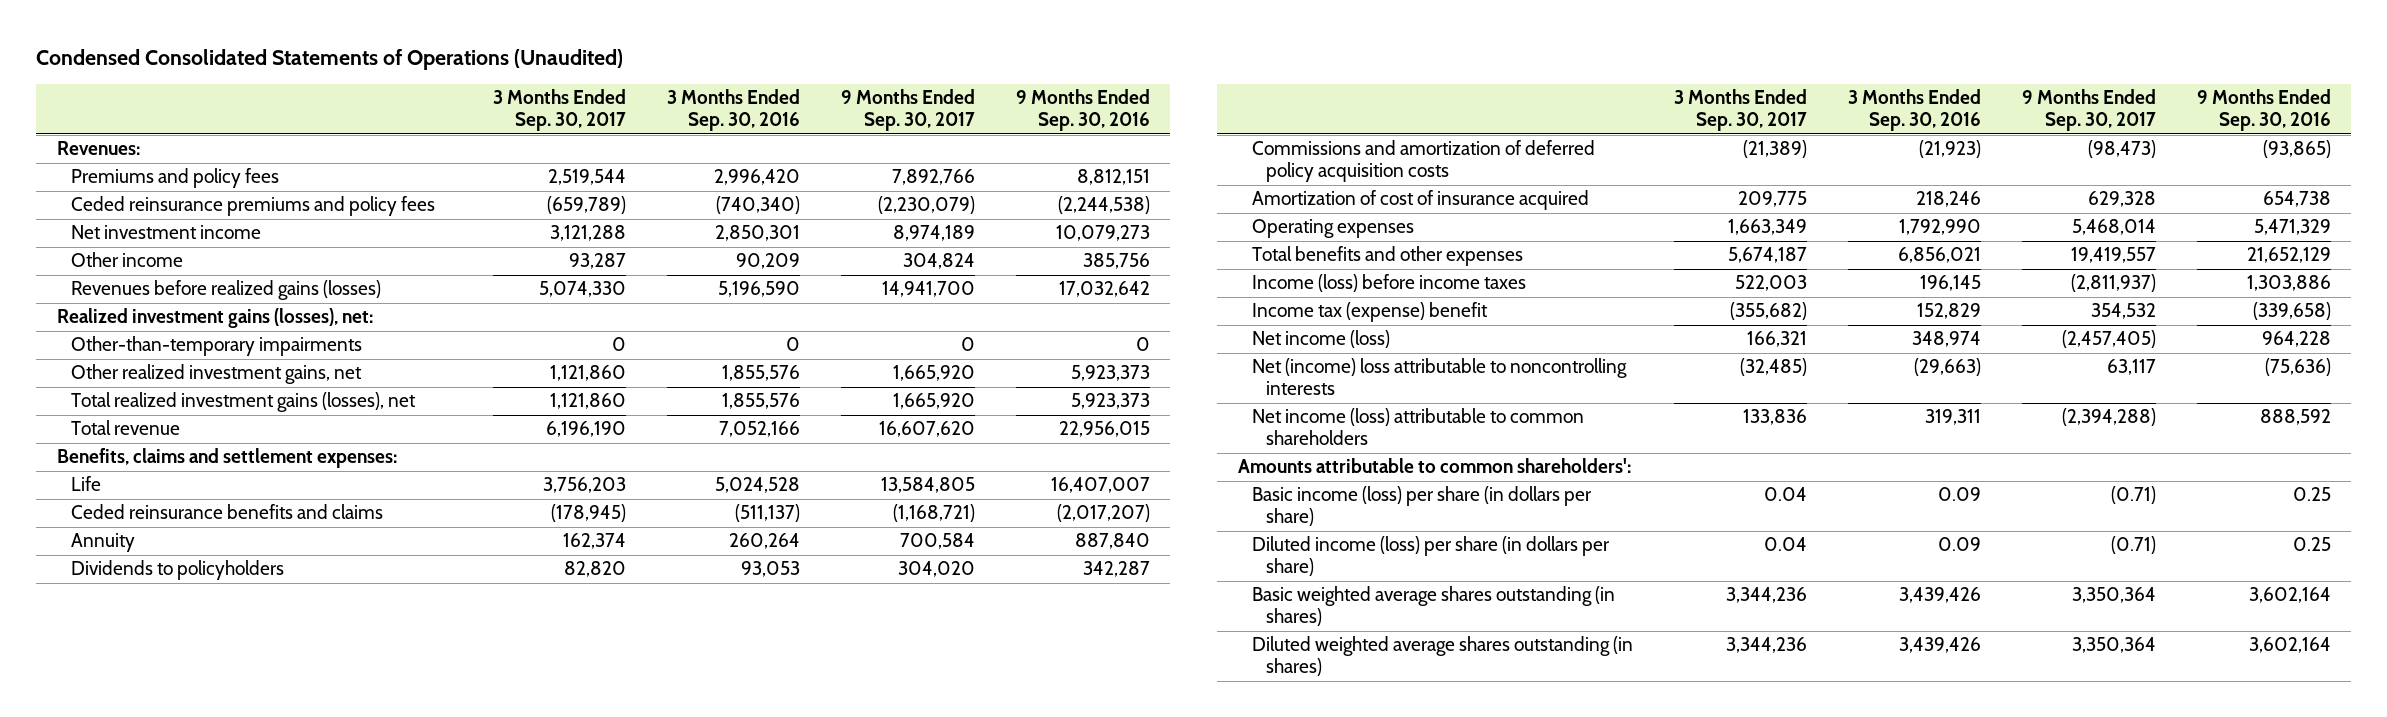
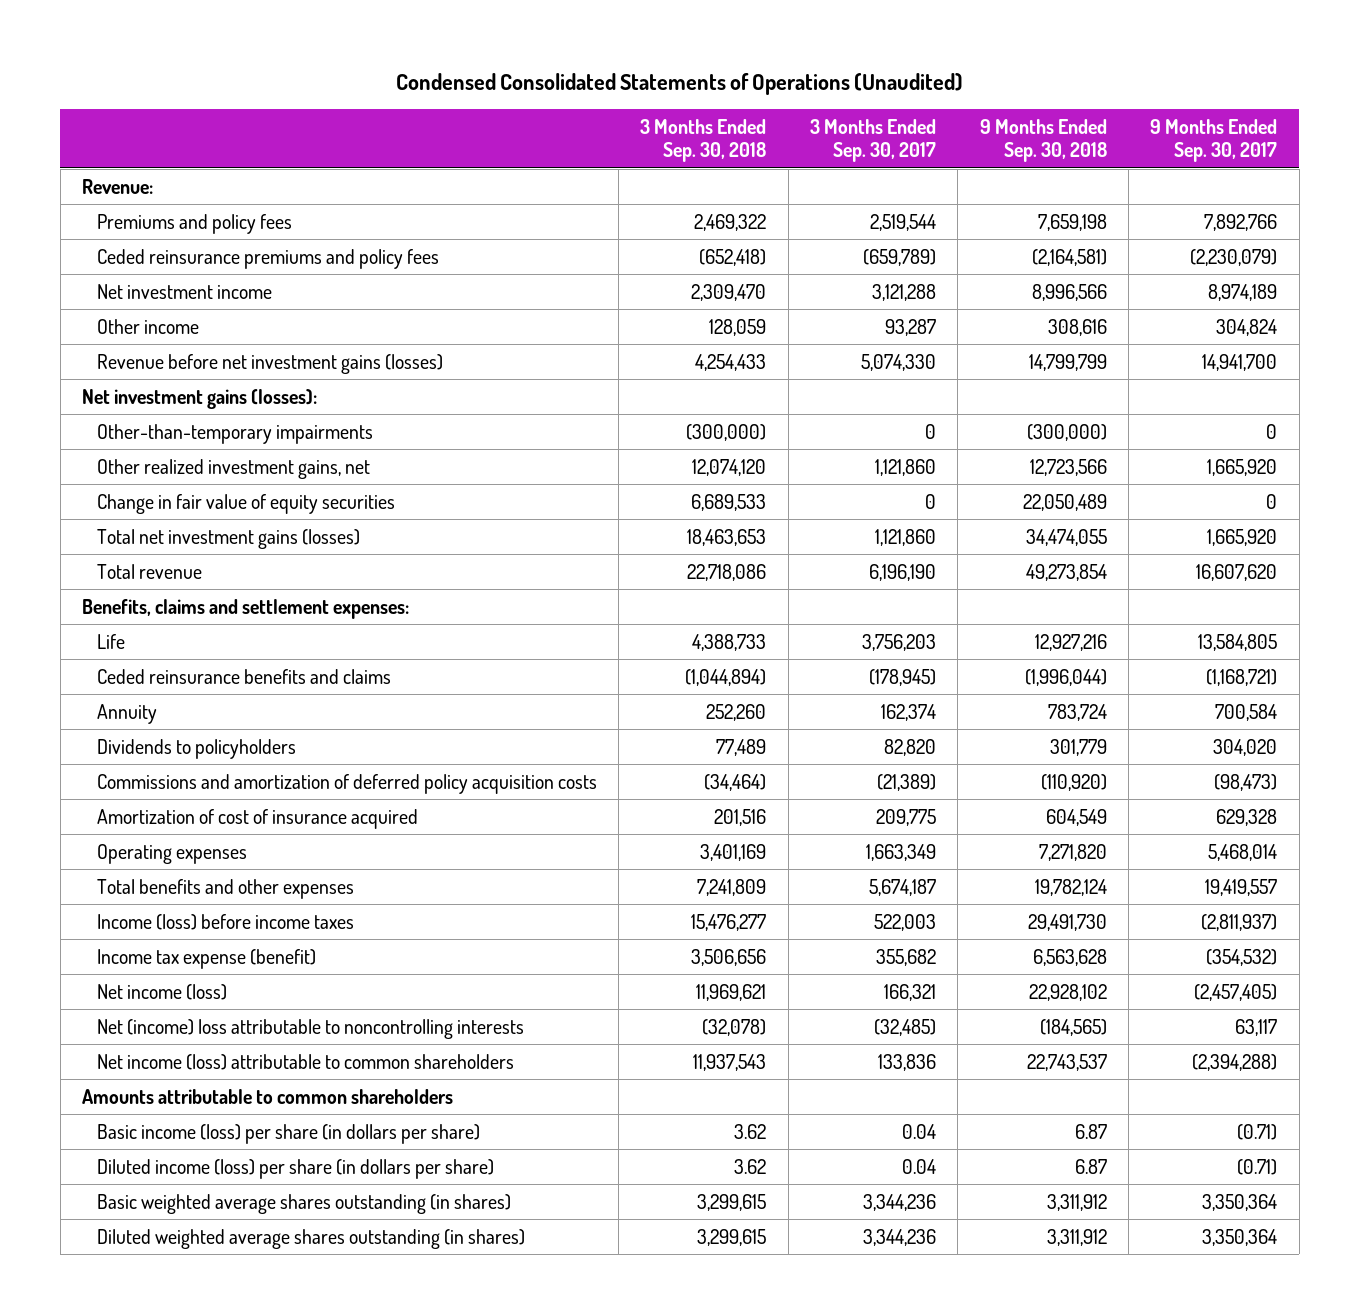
[666,89,800,132] 3 Months Ended Sep. 30, 2016 -> none
[1015,89,1150,132] 9 Months Ended Sep. 30, 2016 -> none
none -> [640,119,767,163] 3 Months Ended Sep. 30, 2018
none -> [979,119,1107,163] 9 Months Ended Sep. 30, 2018
[56,141,140,156] Revenues: -> [81,178,153,194] Revenue:
[70,280,381,301] Revenues before realized gains (losses) -> [96,353,443,374] Revenue before net investment gains (losses)
[56,308,373,329] Realized investment gains (losses), net: -> [81,388,317,409] Net investment gains (losses):
none -> [96,493,395,514] Change in fair value of equity securities
[70,392,416,413] Total realized investment gains (losses), net -> [96,528,360,549] Total net investment gains (losses)
[1251,302,1488,323] Income tax (expense) benefit -> [96,948,316,969] Income tax expense (benefit)
[1729,302,1807,321] (355,682) -> [876,948,937,966] 355,682
[2090,303,2156,320] 354,532 -> [1206,948,1278,966] (354,532)
[1237,458,1631,474] Amounts attributable to common shareholders': -> [81,1088,453,1104] Amounts attributable to common shareholders

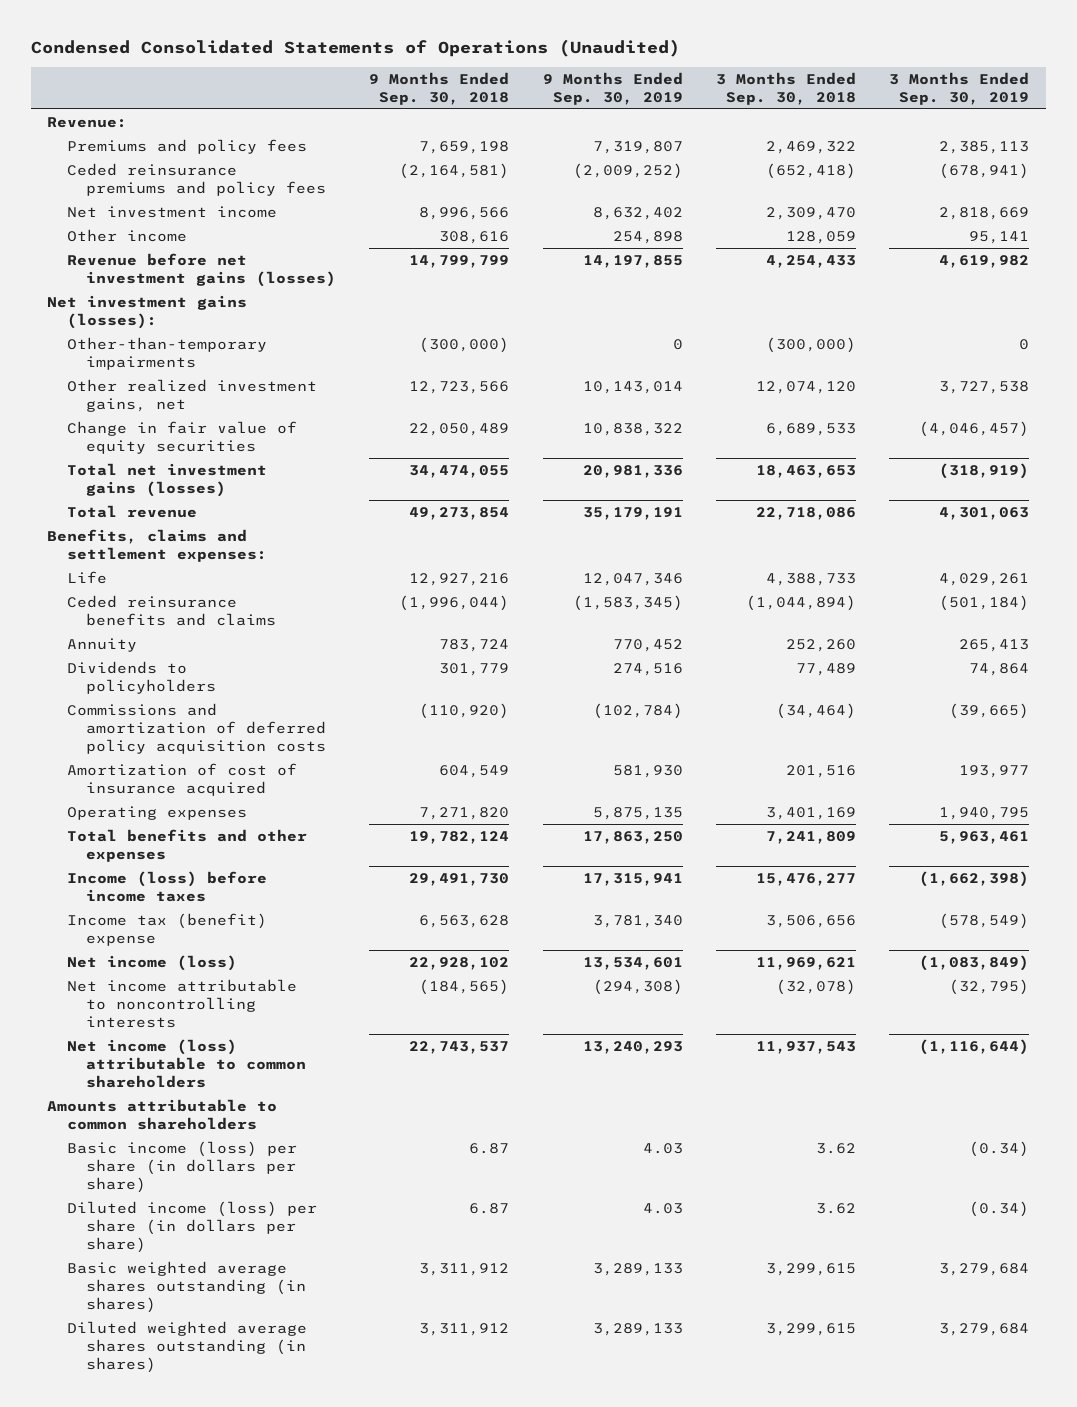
[810,119,937,163] 3 Months Ended Sep. 30, 2017 -> none
[1150,119,1278,163] 9 Months Ended Sep. 30, 2017 -> none
none -> [542,71,683,105] 9 Months Ended Sep. 30, 2019
none -> [889,71,1030,105] 3 Months Ended Sep. 30, 2019
[96,948,316,969] Income tax expense (benefit) -> [66,912,267,947] Income tax (benefit) expense
[96,1018,524,1039] Net (income) loss attributable to noncontrolling interests -> [66,978,297,1029] Net income attributable to noncontrolling interests

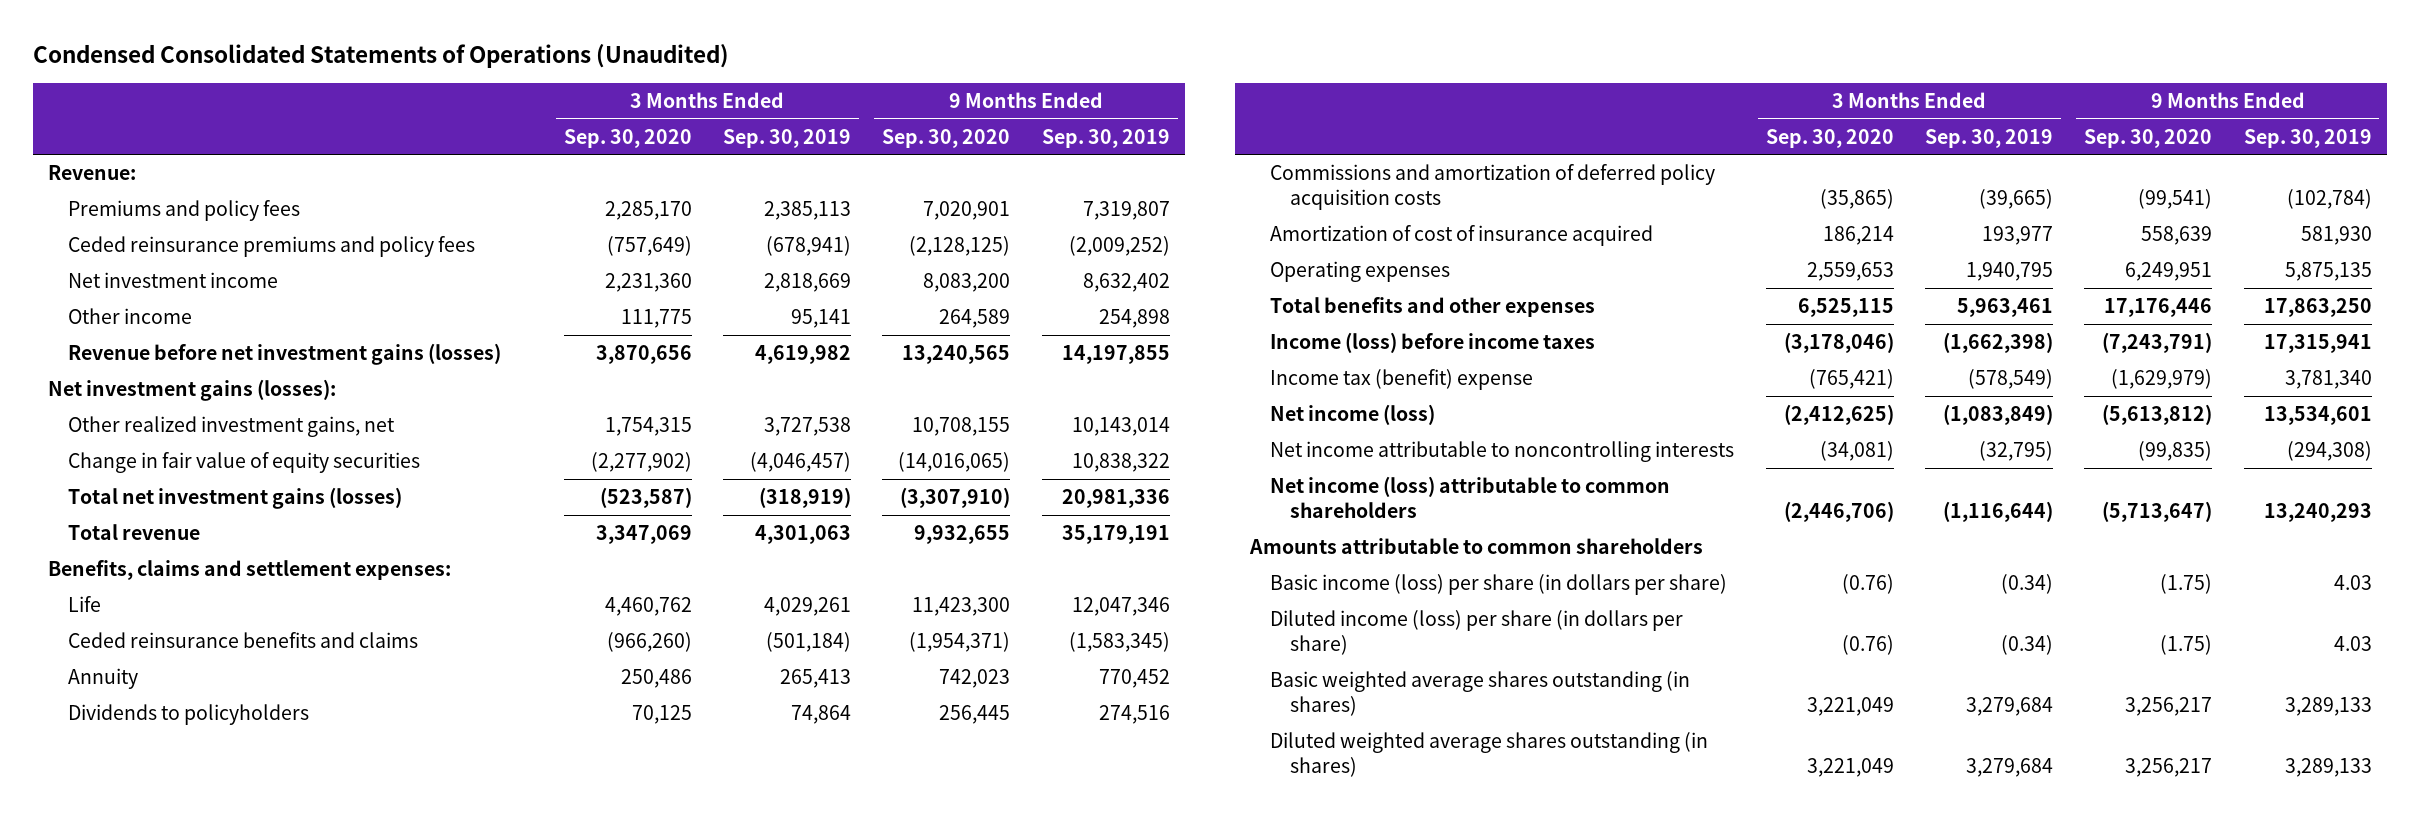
[369,71,510,105] 9 Months Ended Sep. 30, 2018 -> none
[716,71,857,105] 3 Months Ended Sep. 30, 2018 -> none
none -> [563,128,692,148] Sep. 30, 2020
none -> [882,128,1011,148] Sep. 30, 2020
[66,336,267,371] Other-than-temporary impairments -> none

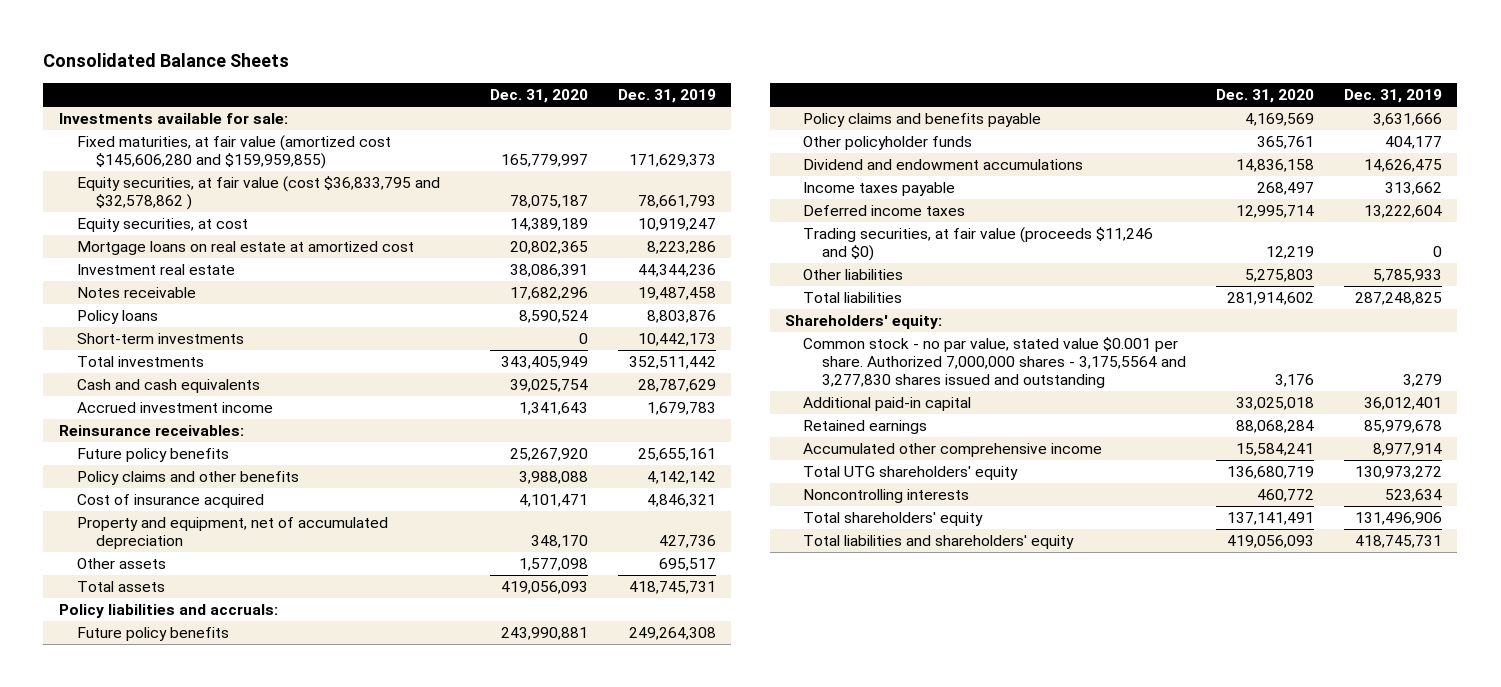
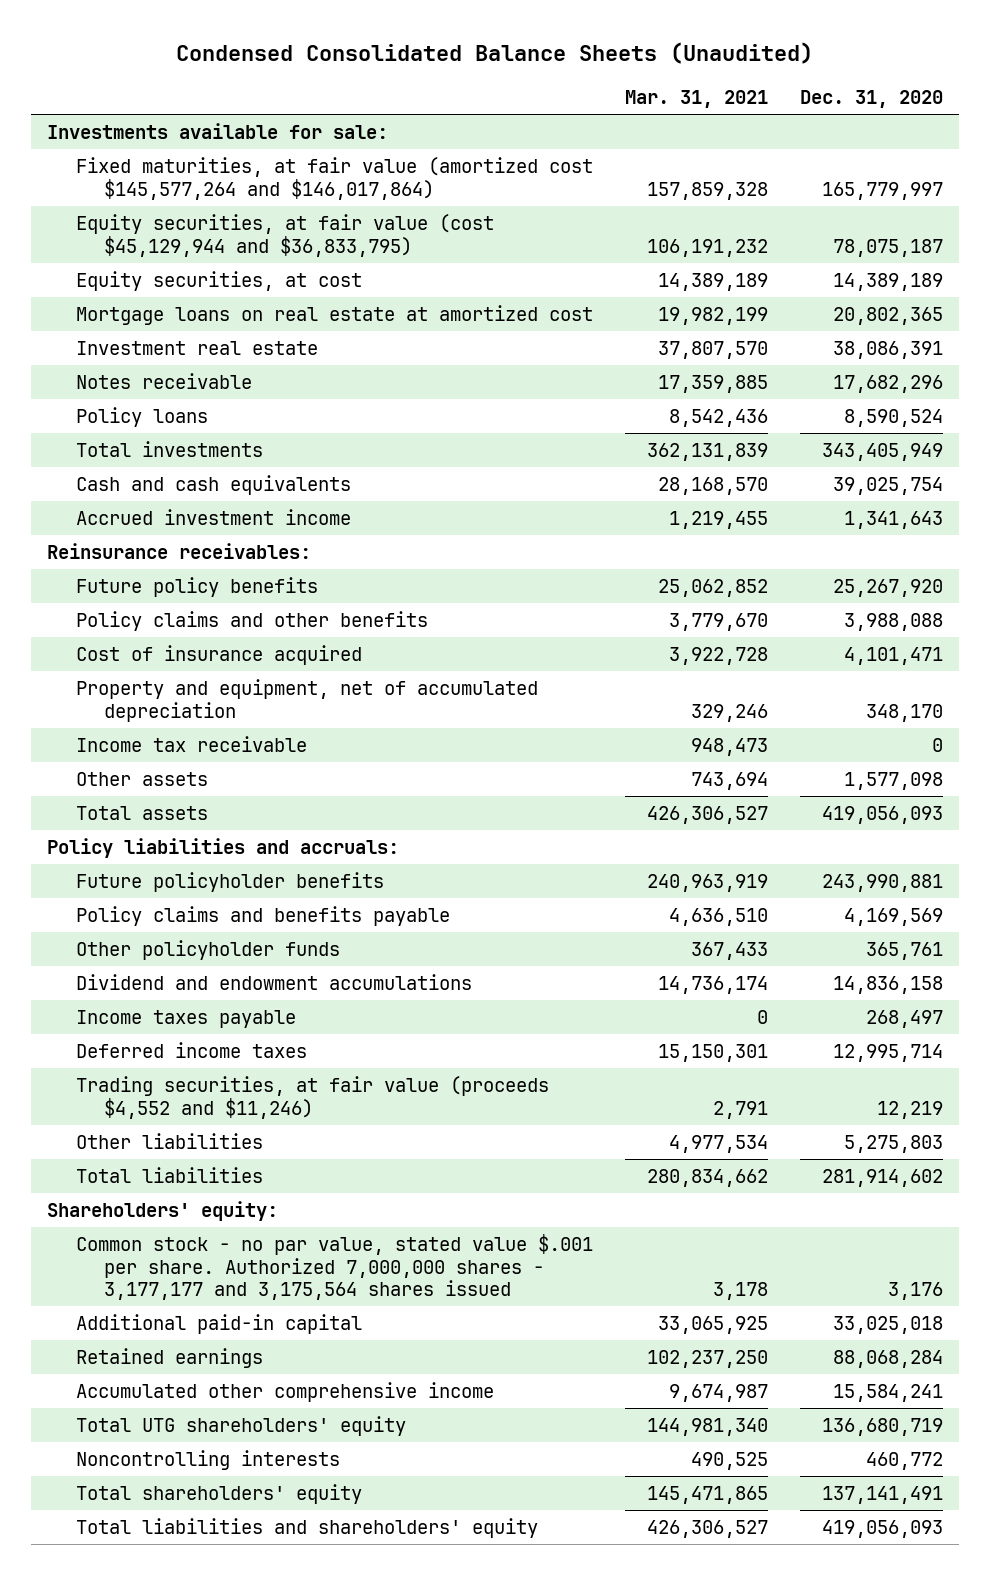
[43,53,290,68] Consolidated Balance Sheets -> [176,41,814,64] Condensed Consolidated Balance Sheets (Unaudited)
[617,89,716,104] Dec. 31, 2019 -> none
none -> [624,90,768,109] Mar. 31, 2021
[77,135,392,170] Fixed maturities, at fair value (amortized cost $145,606,280 and $159,959,855) -> [75,157,593,200] Fixed maturities, at fair value (amortized cost $145,577,264 and $146,017,864)
[77,176,441,211] Equity securities, at fair value (cost $36,833,795 and $32,578,862 ) -> [75,214,494,257] Equity securities, at fair value (cost $45,129,944 and $36,833,795)
[77,333,245,345] Short-term investments -> none
none -> [75,736,307,753] Income tax receivable
[77,627,230,642] Future policy benefits -> [75,872,384,893] Future policyholder benefits
[803,227,1154,262] Trading securities, at fair value (proceeds $11,246 and $0) -> [75,1076,549,1119] Trading securities, at fair value (proceeds $4,552 and $11,246)
[803,337,1187,389] Common stock - no par value, stated value $0.001 per share. Authorized 7,000,000 shares - 3,175,5564 and 3,277,830 shares issued and outstanding -> [75,1234,593,1301] Common stock - no par value, stated value $.001 per share. Authorized 7,000,000 shares - 3,177,177 and 3,175,564 shares issued

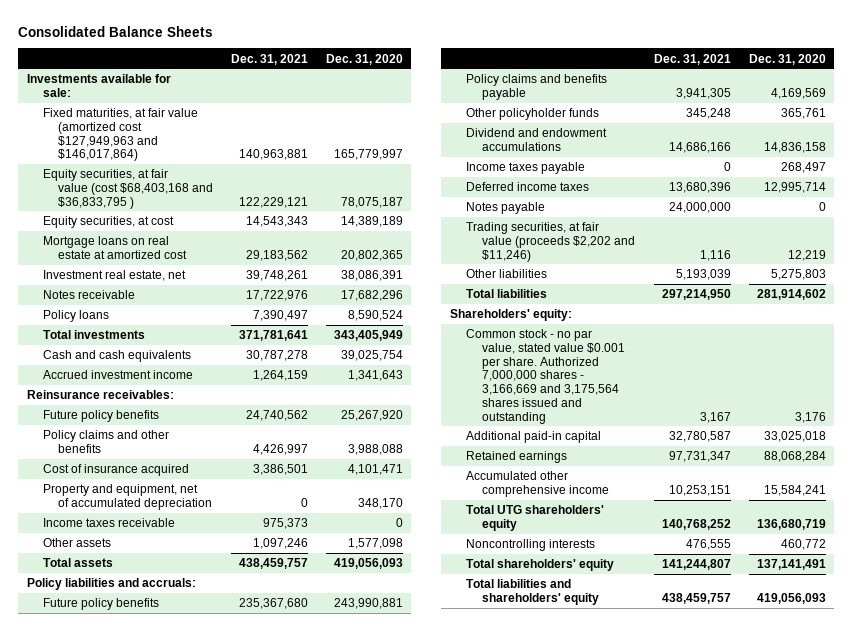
[176,41,814,64] Condensed Consolidated Balance Sheets (Unaudited) -> [18,25,214,37] Consolidated Balance Sheets
[624,90,768,109] Mar. 31, 2021 -> none
none -> [231,53,309,65] Dec. 31, 2021
[75,157,593,200] Fixed maturities, at fair value (amortized cost $145,577,264 and $146,017,864) -> [42,108,198,162] Fixed maturities, at fair value (amortized cost $127,949,963 and $146,017,864)
[75,214,494,257] Equity securities, at fair value (cost $45,129,944 and $36,833,795) -> [42,169,214,209] Equity securities, at fair value (cost $68,403,168 and $36,833,795 )
[75,341,318,356] Investment real estate -> [42,270,186,282] Investment real estate, net
[75,736,307,753] Income tax receivable -> [42,518,175,528] Income taxes receivable
[75,872,384,893] Future policyholder benefits -> [42,598,159,611] Future policy benefits
none -> [465,202,545,215] Notes payable
[75,1076,549,1119] Trading securities, at fair value (proceeds $4,552 and $11,246) -> [465,222,635,262] Trading securities, at fair value (proceeds $2,202 and $11,246)
[75,1234,593,1301] Common stock - no par value, stated value $.001 per share. Authorized 7,000,000 shares - 3,177,177 and 3,175,564 shares issued -> [465,329,625,424] Common stock - no par value, stated value $0.001 per share. Authorized 7,000,000 shares - 3,166,669 and 3,175,564 shares issued and outstanding

